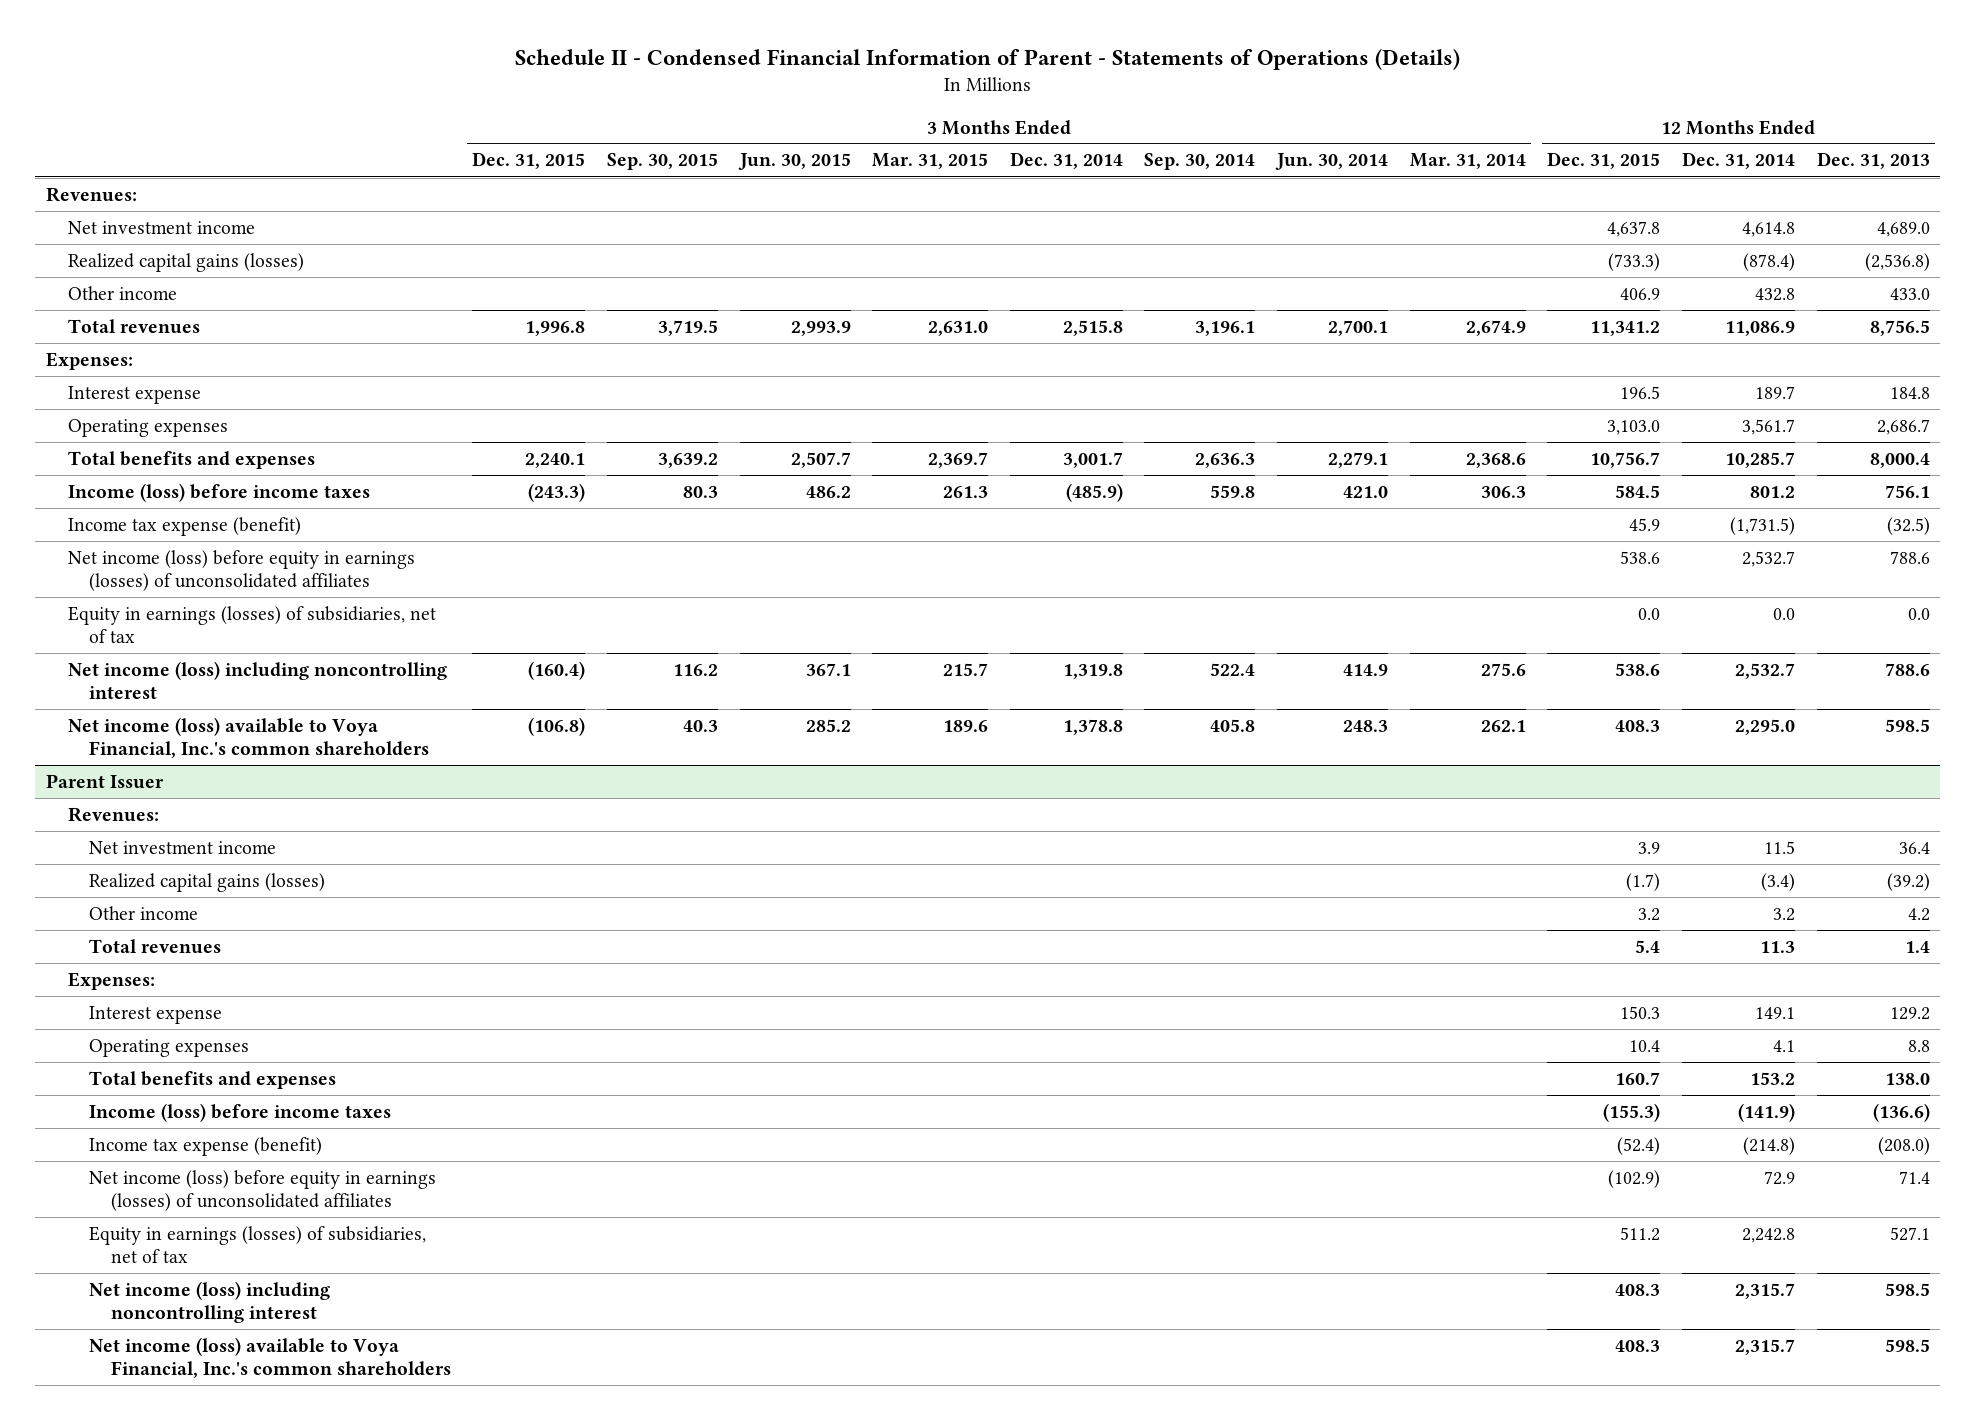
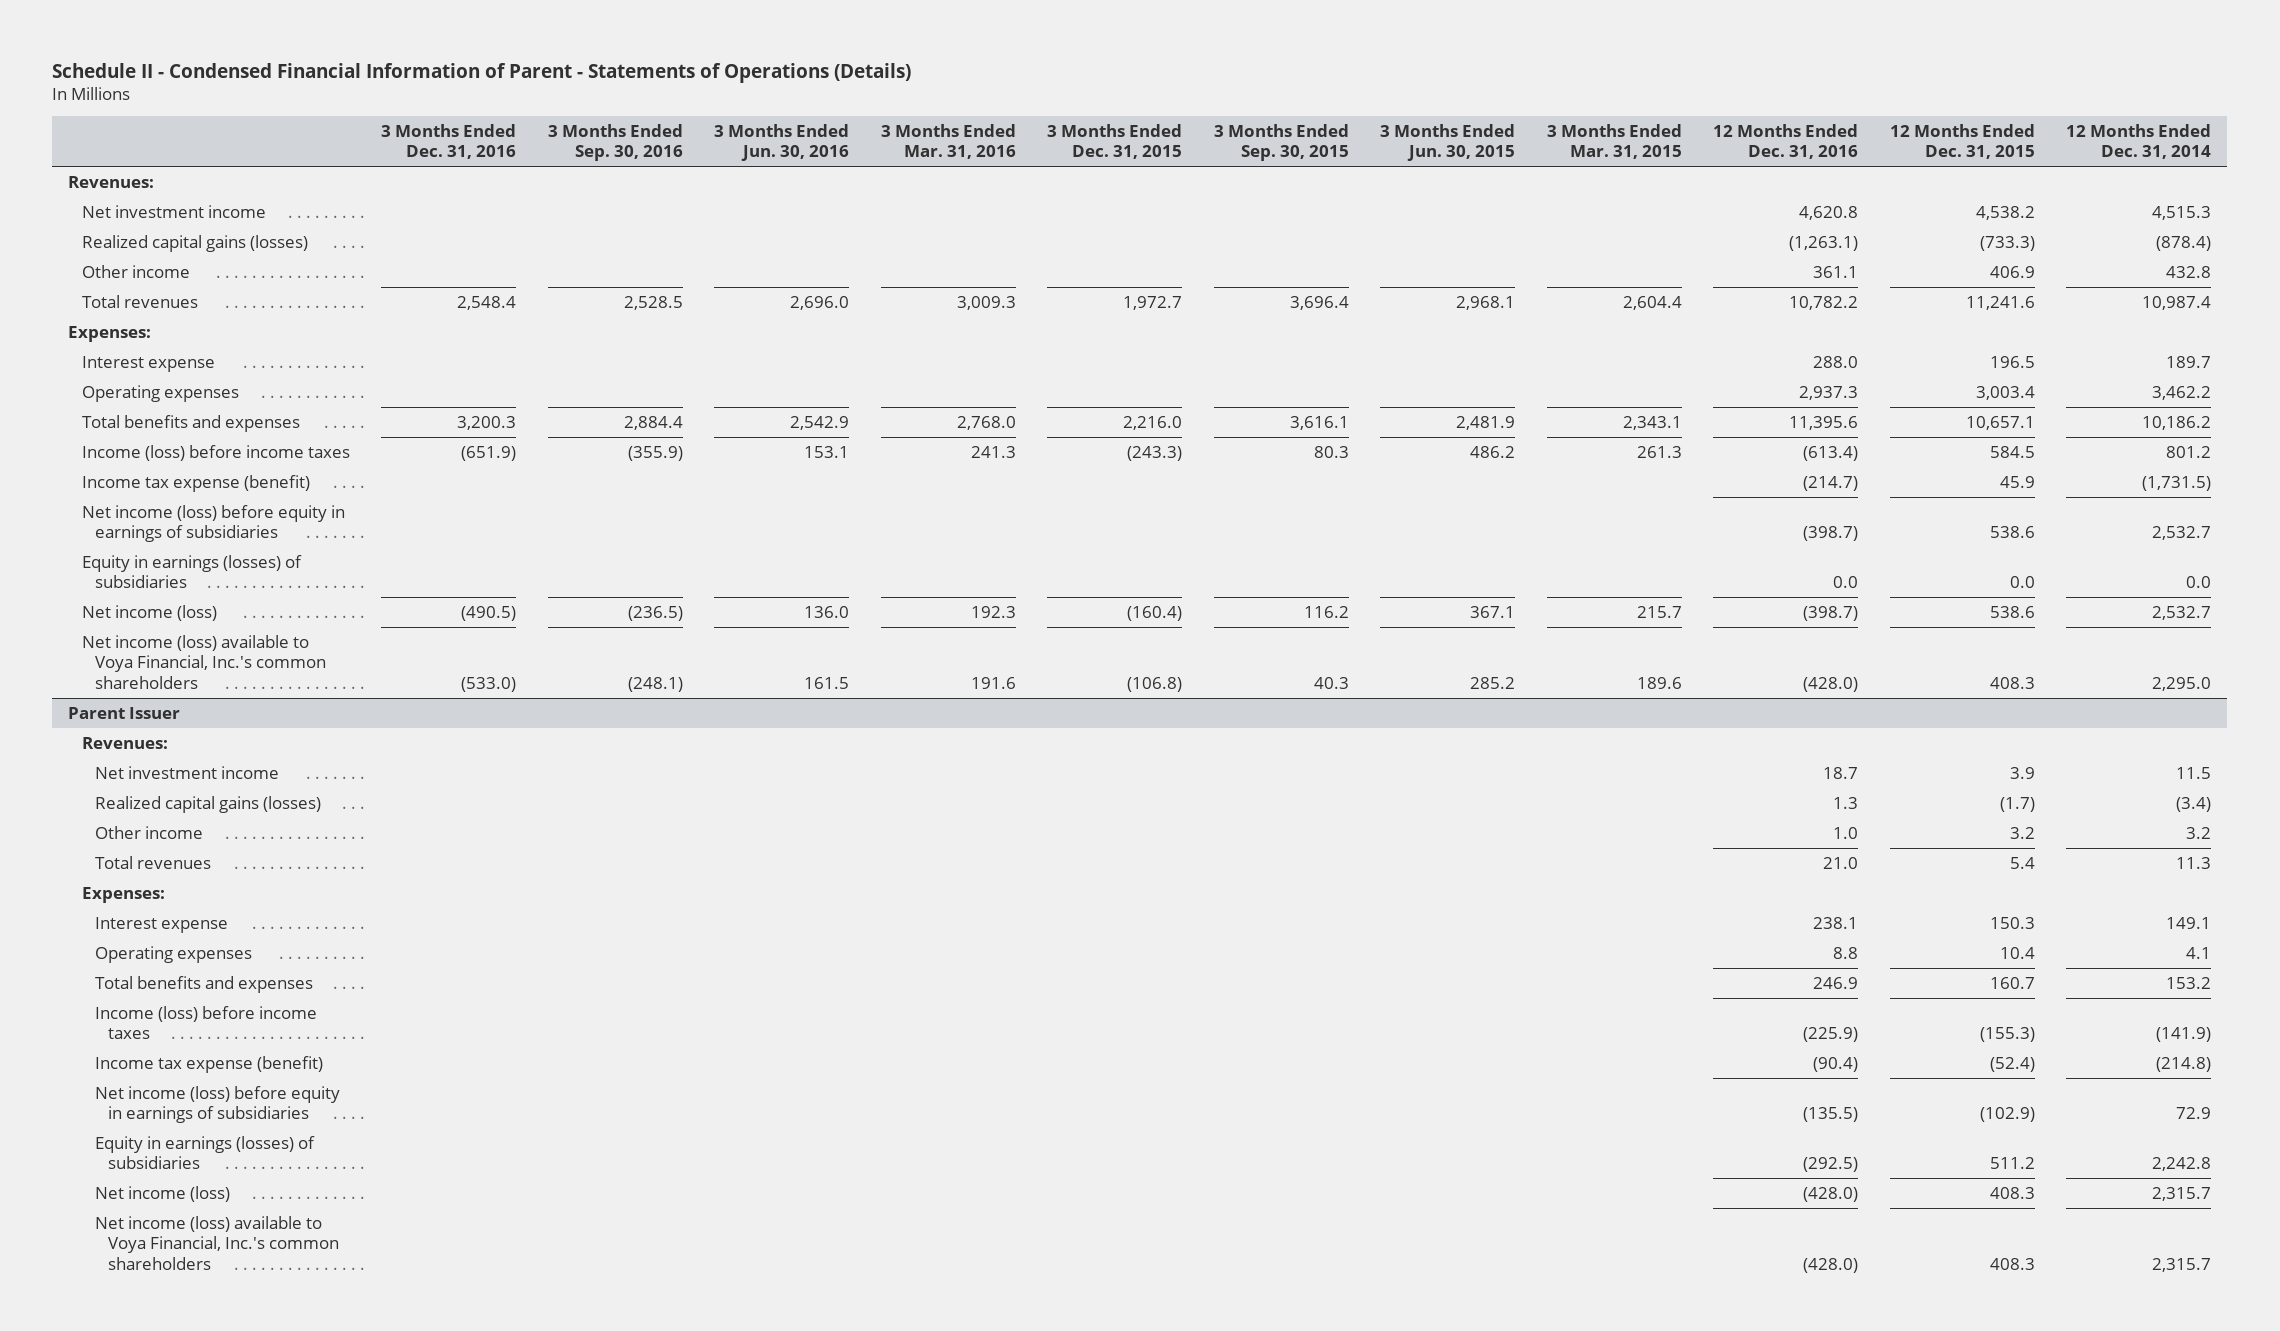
[1009,152,1123,170] Dec. 31, 2014 -> none
[1144,153,1256,171] Sep. 30, 2014 -> none
[1275,153,1389,171] Jun. 30, 2014 -> none
[1409,153,1526,170] Mar. 31, 2014 -> none
[1816,152,1930,170] Dec. 31, 2013 -> none
none -> [381,123,517,160] 3 Months Ended Dec. 31, 2016
none -> [547,123,683,162] 3 Months Ended Sep. 30, 2016
none -> [714,123,850,162] 3 Months Ended Jun. 30, 2016
none -> [880,123,1016,160] 3 Months Ended Mar. 31, 2016
none -> [1713,123,1859,160] 12 Months Ended Dec. 31, 2016
[1607,220,1661,237] 4,637.8 -> [1975,205,2035,220] 4,538.2
[1741,221,1795,237] 4,614.8 -> [2152,205,2212,220] 4,515.3
[525,320,586,336] 1,996.8 -> [1123,295,1183,310] 1,972.7
[657,319,718,336] 3,719.5 -> [1289,295,1349,310] 3,696.4
[790,320,851,336] 2,993.9 -> [1456,295,1516,310] 2,968.1
[928,320,989,336] 2,631.0 -> [1622,295,1682,310] 2,604.4
[1590,320,1661,336] 11,341.2 -> [1965,295,2035,310] 11,241.6
[1724,320,1795,336] 11,086.9 -> [2142,295,2212,310] 10,987.4
[1607,419,1661,435] 3,103.0 -> [1975,385,2035,400] 3,003.4
[1741,418,1795,435] 3,561.7 -> [2152,385,2212,400] 3,462.2
[525,452,586,468] 2,240.1 -> [1123,415,1183,430] 2,216.0
[657,452,718,468] 3,639.2 -> [1289,415,1349,430] 3,616.1
[790,451,851,468] 2,507.7 -> [1456,415,1516,430] 2,481.9
[928,451,989,468] 2,369.7 -> [1622,415,1682,430] 2,343.1
[1590,451,1661,468] 10,756.7 -> [1965,415,2035,430] 10,657.1
[1724,451,1795,468] 10,285.7 -> [2142,415,2212,430] 10,186.2
[67,549,415,591] Net income (loss) before equity in earnings (losses) of unconsolidated affiliates -> [81,504,345,543] Net income (loss) before equity in earnings of subsidiaries
[67,605,436,643] Equity in earnings (losses) of subsidiaries, net of tax -> [81,554,302,589] Equity in earnings (losses) of subsidiaries
[67,660,447,699] Net income (loss) including noncontrolling interest -> [81,604,217,621] Net income (loss)
[89,1169,437,1211] Net income (loss) before equity in earnings (losses) of unconsolidated affiliates -> [95,1085,341,1124] Net income (loss) before equity in earnings of subsidiaries
[89,1225,427,1263] Equity in earnings (losses) of subsidiaries, net of tax -> [95,1135,316,1170] Equity in earnings (losses) of subsidiaries
[89,1280,331,1323] Net income (loss) including noncontrolling interest -> [95,1185,231,1202] Net income (loss)

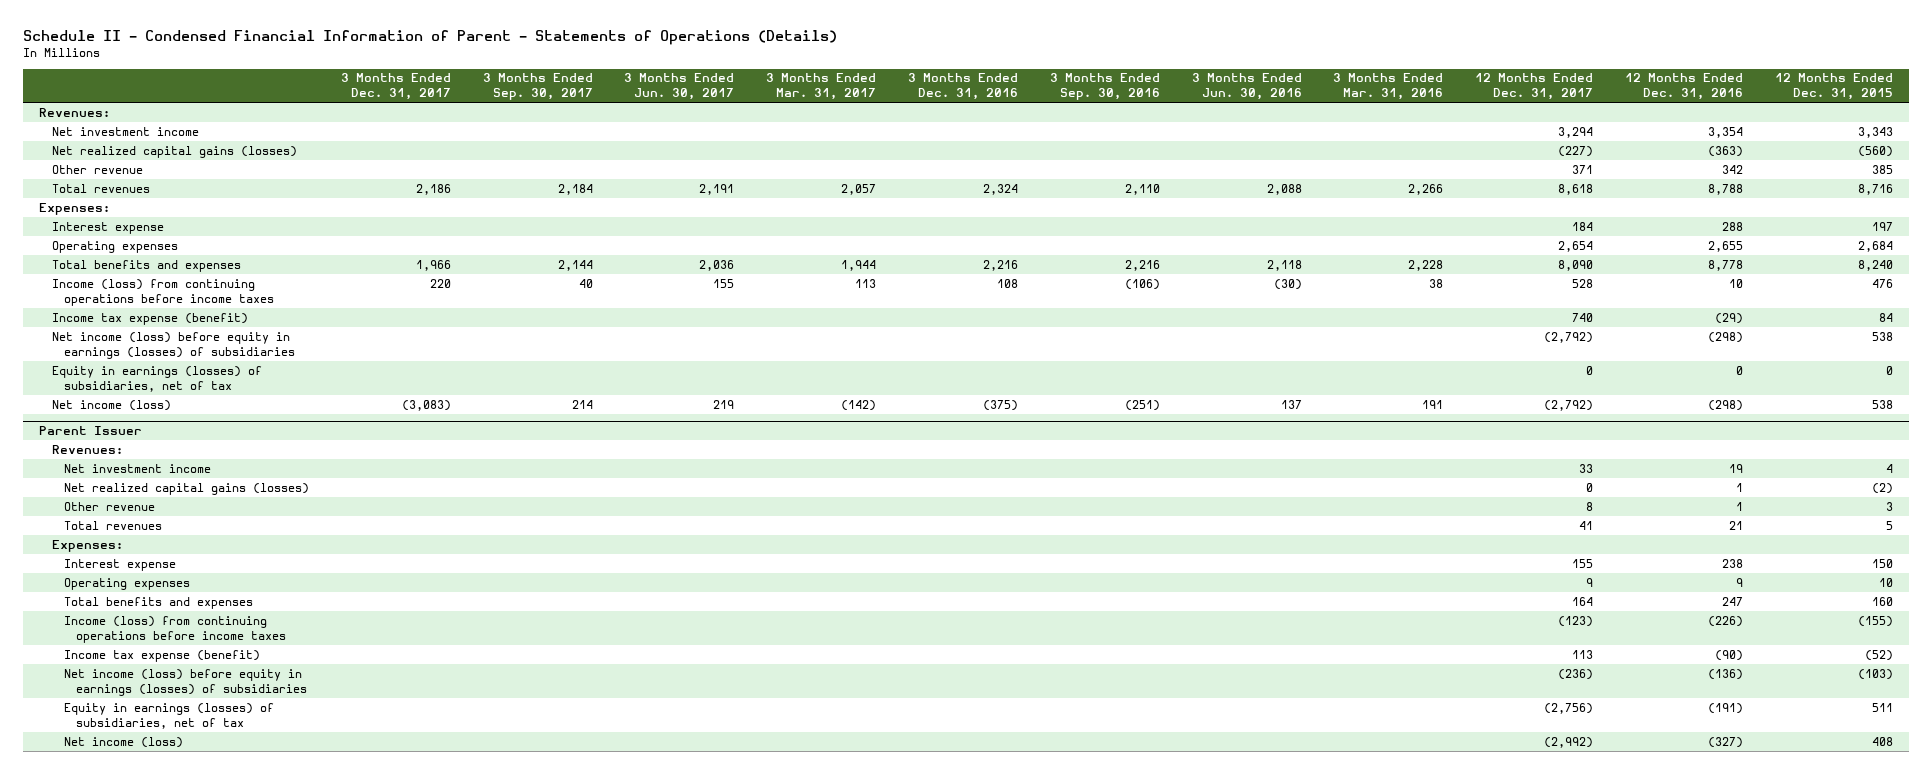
[1047,123,1183,160] 3 Months Ended Dec. 31, 2015 -> none
[1213,123,1349,162] 3 Months Ended Sep. 30, 2015 -> none
[1380,123,1516,162] 3 Months Ended Jun. 30, 2015 -> none
[1546,123,1682,160] 3 Months Ended Mar. 31, 2015 -> none
[2066,123,2212,160] 12 Months Ended Dec. 31, 2014 -> none
none -> [340,73,451,101] 3 Months Ended Dec. 31, 2017
none -> [482,73,593,101] 3 Months Ended Sep. 30, 2017
none -> [624,73,735,101] 3 Months Ended Jun. 30, 2017
none -> [766,73,877,101] 3 Months Ended Mar. 31, 2017
none -> [1475,73,1594,101] 12 Months Ended Dec. 31, 2017
[1799,205,1859,220] 4,620.8 -> [1708,126,1744,138] 3,354
[1975,205,2035,220] 4,538.2 -> [1857,126,1893,138] 3,343
[81,234,308,252] Realized capital gains (losses) -> [51,145,297,158] Net realized capital gains (losses)
[1789,235,1859,251] (1,263.1) -> [1708,145,1744,157] (363)
[1979,235,2035,251] (733.3) -> [1857,145,1893,157] (560)
[81,264,190,278] Other income -> [51,164,143,174] Other revenue
[1813,265,1859,278] 361.1 -> [1722,164,1744,174] 342
[1989,265,2035,278] 406.9 -> [1871,164,1893,174] 385
[457,295,517,310] 2,548.4 -> [983,183,1019,195] 2,324
[623,295,683,310] 2,528.5 -> [1124,183,1160,195] 2,110
[790,295,850,310] 2,696.0 -> [1266,183,1302,195] 2,088
[956,295,1016,310] 3,009.3 -> [1408,183,1444,195] 2,266
[1789,295,1859,310] 10,782.2 -> [1708,183,1744,195] 8,788
[1965,295,2035,310] 11,241.6 -> [1857,183,1893,195] 8,716
[81,634,327,689] Net income (loss) available to Voya Financial, Inc.'s common shareholders -> none
[1813,355,1859,368] 288.0 -> [1722,221,1744,231] 288
[1989,355,2035,368] 196.5 -> [1871,221,1893,231] 197
[1799,385,1859,400] 2,937.3 -> [1708,240,1744,252] 2,655
[1975,385,2035,400] 3,003.4 -> [1857,240,1893,252] 2,684
[457,415,517,430] 3,200.3 -> [983,259,1019,271] 2,216
[623,415,683,430] 2,884.4 -> [1124,259,1160,271] 2,216
[790,415,850,430] 2,542.9 -> [1266,259,1302,271] 2,118
[956,415,1016,430] 2,768.0 -> [1408,259,1444,271] 2,228
[1789,415,1859,430] 11,395.6 -> [1708,259,1744,271] 8,778
[1965,415,2035,430] 10,657.1 -> [1857,259,1893,271] 8,240
[81,444,350,461] Income (loss) before income taxes -> [51,278,275,306] Income (loss) from continuing operations before income taxes
[461,445,517,461] (651.9) -> [997,278,1019,288] 108
[627,445,683,461] (355.9) -> [1124,278,1160,290] (106)
[804,445,850,458] 153.1 -> [1273,278,1302,290] (30)
[970,445,1016,458] 241.3 -> [1429,278,1444,288] 38
[1803,445,1859,461] (613.4) -> [1729,278,1744,288] 10
[1989,445,2035,458] 584.5 -> [1871,278,1893,288] 476
[1803,475,1859,491] (214.7) -> [1715,312,1744,324] (29)
[1999,475,2035,488] 45.9 -> [1878,312,1893,322] 84
[81,504,345,543] Net income (loss) before equity in earnings of subsidiaries -> [51,331,296,359] Net income (loss) before equity in earnings (losses) of subsidiaries
[1803,526,1859,542] (398.7) -> [1708,331,1744,343] (298)
[1989,526,2035,539] 538.6 -> [1871,331,1893,341] 538
[81,554,302,589] Equity in earnings (losses) of subsidiaries -> [51,365,262,392] Equity in earnings (losses) of subsidiaries, net of tax
[1833,576,1859,589] 0.0 -> [1736,365,1744,375] 0
[2009,576,2035,589] 0.0 -> [1885,365,1893,375] 0
[461,605,517,621] (490.5) -> [983,399,1019,411] (375)
[627,605,683,621] (236.5) -> [1124,399,1160,411] (251)
[804,605,850,618] 136.0 -> [1280,399,1302,409] 137
[970,605,1016,618] 192.3 -> [1422,399,1444,409] 191
[1803,605,1859,621] (398.7) -> [1708,399,1744,411] (298)
[1989,605,2035,618] 538.6 -> [1871,399,1893,409] 538
[1823,766,1859,779] 18.7 -> [1729,463,1744,473] 19
[2009,766,2035,779] 3.9 -> [1885,463,1893,473] 4
[95,795,322,813] Realized capital gains (losses) -> [64,482,310,495] Net realized capital gains (losses)
[1833,796,1859,809] 1.3 -> [1736,482,1744,492] 1
[1999,796,2035,812] (1.7) -> [1871,482,1893,494] (2)
[95,825,204,839] Other income -> [64,501,156,511] Other revenue
[1833,826,1859,839] 1.0 -> [1736,501,1744,511] 1
[2009,826,2035,839] 3.2 -> [1885,501,1893,511] 3
[1823,856,1859,869] 21.0 -> [1729,520,1744,530] 21
[2009,856,2035,869] 5.4 -> [1885,520,1893,530] 5
[95,1215,340,1270] Net income (loss) available to Voya Financial, Inc.'s common shareholders -> none
[1813,916,1859,929] 238.1 -> [1722,558,1744,568] 238
[1989,916,2035,929] 150.3 -> [1871,558,1893,568] 150
[1833,946,1859,959] 8.8 -> [1736,577,1744,587] 9
[1999,946,2035,959] 10.4 -> [1878,577,1893,587] 10
[1813,976,1859,989] 246.9 -> [1722,596,1744,606] 247
[1989,976,2035,989] 160.7 -> [1871,596,1893,606] 160
[95,1005,318,1040] Income (loss) before income taxes -> [64,615,287,643] Income (loss) from continuing operations before income taxes
[1803,1027,1859,1043] (225.9) -> [1708,615,1744,627] (226)
[1979,1027,2035,1043] (155.3) -> [1857,615,1893,627] (155)
[1813,1056,1859,1072] (90.4) -> [1715,649,1744,661] (90)
[1989,1056,2035,1072] (52.4) -> [1864,649,1893,661] (52)
[95,1085,341,1124] Net income (loss) before equity in earnings of subsidiaries -> [64,668,308,696] Net income (loss) before equity in earnings (losses) of subsidiaries
[1803,1107,1859,1123] (135.5) -> [1708,668,1744,680] (136)
[1979,1107,2035,1123] (102.9) -> [1857,668,1893,680] (103)
[95,1135,316,1170] Equity in earnings (losses) of subsidiaries -> [64,702,275,729] Equity in earnings (losses) of subsidiaries, net of tax
[1803,1157,1859,1173] (292.5) -> [1708,702,1744,714] (191)
[1989,1157,2035,1170] 511.2 -> [1871,702,1893,712] 511
[1803,1186,1859,1202] (428.0) -> [1708,736,1744,748] (327)
[1989,1186,2035,1199] 408.3 -> [1871,736,1893,746] 408

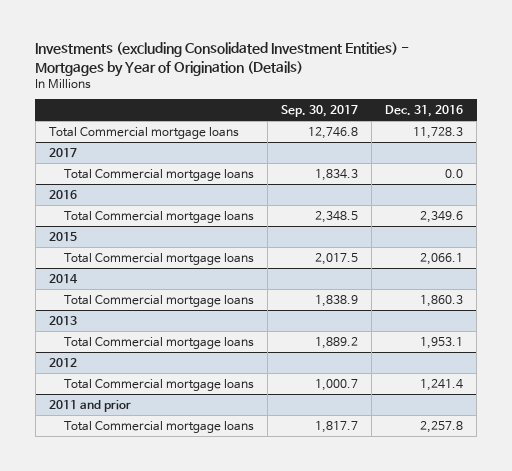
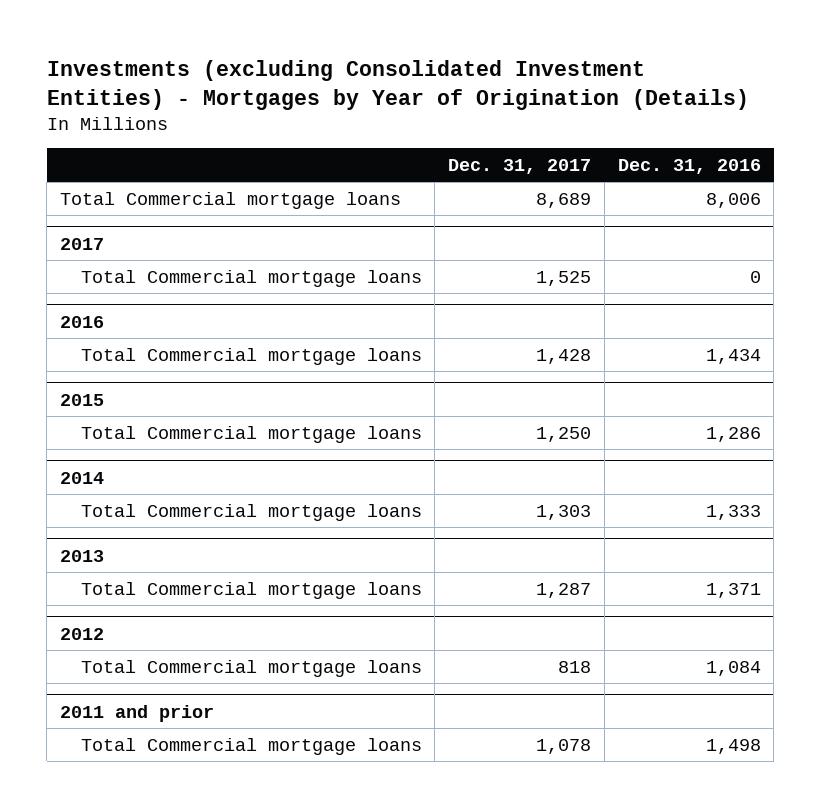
[281,104,359,117] Sep. 30, 2017 -> none
none -> [448,159,592,175] Dec. 31, 2017
[413,126,464,139] 11,728.3 -> [705,192,761,208] 8,006
[445,168,464,178] 0.0 -> [749,270,761,283] 0
[420,210,464,223] 2,349.6 -> [705,348,761,364] 1,434
[420,252,464,265] 2,066.1 -> [705,426,761,442] 1,286
[420,294,464,307] 1,860.3 -> [705,504,761,520] 1,333
[420,336,464,349] 1,953.1 -> [705,582,761,598] 1,371
[420,378,464,391] 1,241.4 -> [705,660,761,676] 1,084
[420,420,464,433] 2,257.8 -> [705,738,761,754] 1,498

